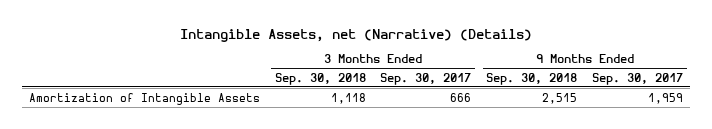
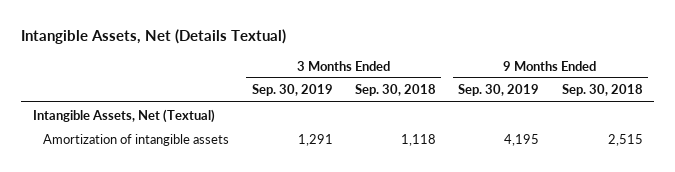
[179,28,532,42] Intangible Assets, net (Narrative) (Details) -> [21,29,287,45] Intangible Assets, Net (Details Textual)
[380,72,472,85] Sep. 30, 2017 -> none
[591,72,683,85] Sep. 30, 2017 -> none
none -> [251,84,333,97] Sep. 30, 2019
none -> [458,84,540,97] Sep. 30, 2019
none -> [32,108,215,123] Intangible Assets, Net (Textual)
[28,92,260,105] Amortization of Intangible Assets -> [43,133,230,146] Amortization of intangible assets

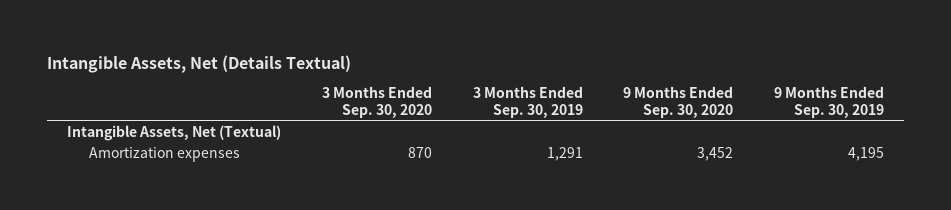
[354,84,436,97] Sep. 30, 2018 -> none
[561,84,643,97] Sep. 30, 2018 -> none
none -> [322,86,433,118] 3 Months Ended Sep. 30, 2020
none -> [623,86,734,118] 9 Months Ended Sep. 30, 2020
[43,133,230,146] Amortization of intangible assets -> [89,146,241,162] Amortization expenses

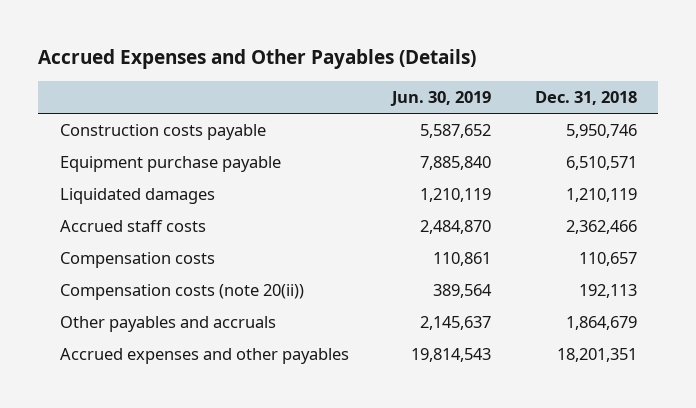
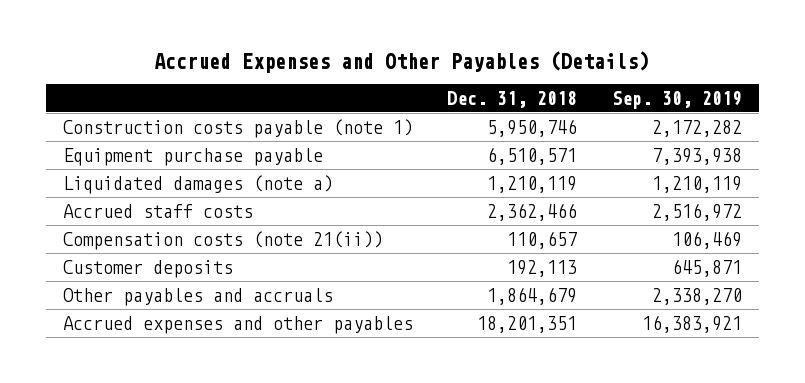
[390,91,492,107] Jun. 30, 2019 -> none
none -> [611,90,742,109] Sep. 30, 2019
[59,124,266,141] Construction costs payable -> [63,118,414,138] Construction costs payable (note 1)
[59,188,215,205] Liquidated damages -> [63,174,334,194] Liquidated damages (note a)
[59,252,215,269] Compensation costs -> [63,230,384,250] Compensation costs (note 21(ii))
[59,284,304,301] Compensation costs (note 20(ii)) -> [63,259,234,278] Customer deposits

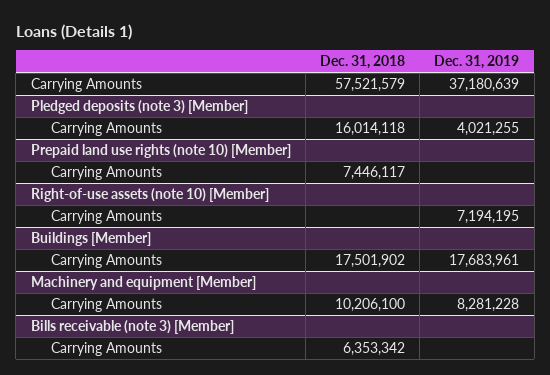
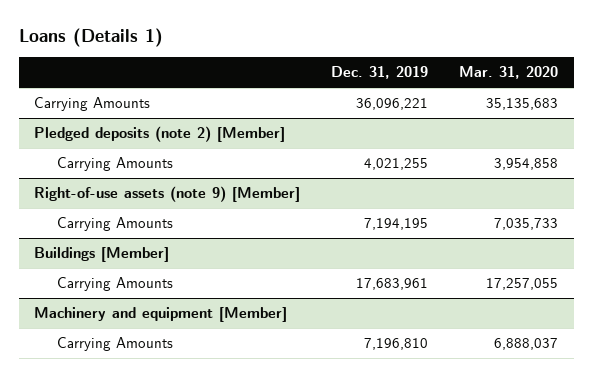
[319,55,405,70] Dec. 31, 2018 -> none
none -> [459,66,559,80] Mar. 31, 2020
[449,77,520,92] 37,180,639 -> [356,98,429,111] 36,096,221
[30,99,248,114] Pledged deposits (note 3) [Member] -> [34,126,286,143] Pledged deposits (note 2) [Member]
[30,143,291,158] Prepaid land use rights (note 10) [Member] -> none
[50,165,162,180] Carrying Amounts -> none
[30,187,269,202] Right-of-use assets (note 10) [Member] -> [34,186,301,203] Right-of-use assets (note 9) [Member]
[30,319,234,334] Bills receivable (note 3) [Member] -> none
[50,341,162,356] Carrying Amounts -> none
[457,297,520,312] 8,281,228 -> [364,338,429,351] 7,196,810

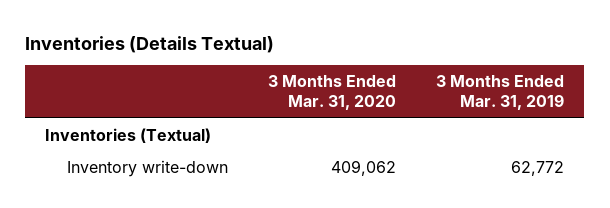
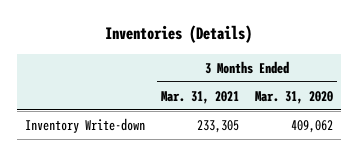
[25,35,275,53] Inventories (Details Textual) -> [105,25,253,44] Inventories (Details)
[436,75,565,111] 3 Months Ended Mar. 31, 2019 -> none
none -> [161,90,240,104] Mar. 31, 2021
[45,127,212,143] Inventories (Textual) -> none
[67,159,229,177] Inventory write-down -> [25,118,146,134] Inventory Write-down

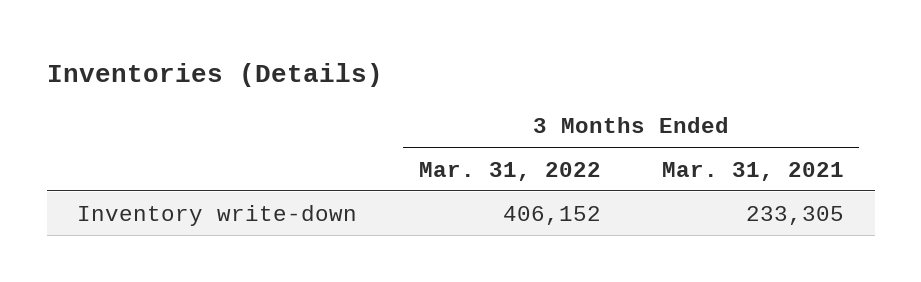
[255,90,334,104] Mar. 31, 2020 -> none
none -> [418,161,601,181] Mar. 31, 2022
[25,118,146,134] Inventory Write-down -> [77,205,358,227] Inventory write-down

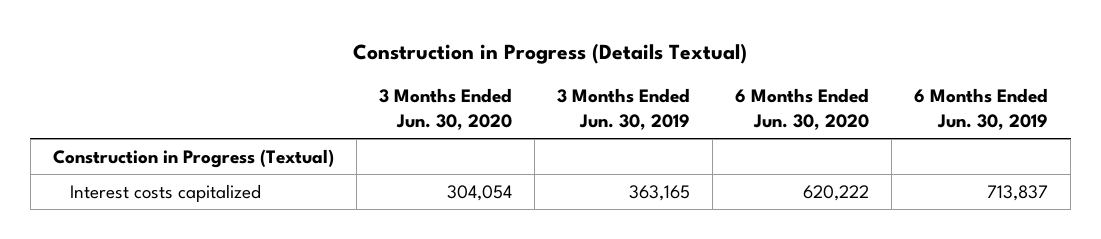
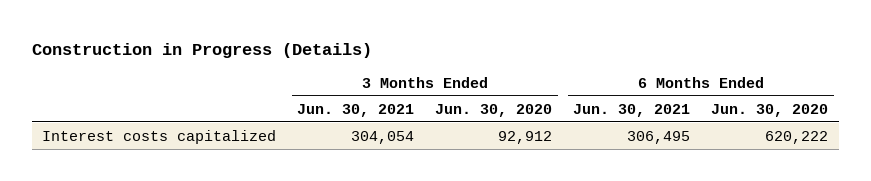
[353,43,748,65] Construction in Progress (Details Textual) -> [31,42,372,58] Construction in Progress (Details)
[556,88,690,130] 3 Months Ended Jun. 30, 2019 -> none
[914,88,1049,130] 6 Months Ended Jun. 30, 2019 -> none
none -> [297,103,415,117] Jun. 30, 2021
none -> [573,103,691,117] Jun. 30, 2021
[52,148,334,168] Construction in Progress (Textual) -> none
[446,184,512,201] 304,054 -> [498,130,553,144] 92,912

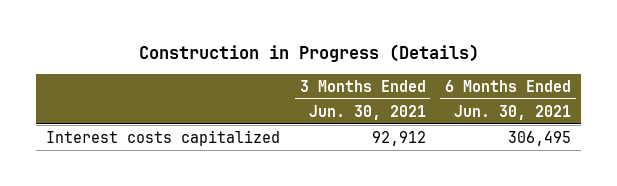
[435,103,553,117] Jun. 30, 2020 -> none
[711,103,829,117] Jun. 30, 2020 -> none
[351,130,415,144] 304,054 -> [371,130,426,146] 92,912

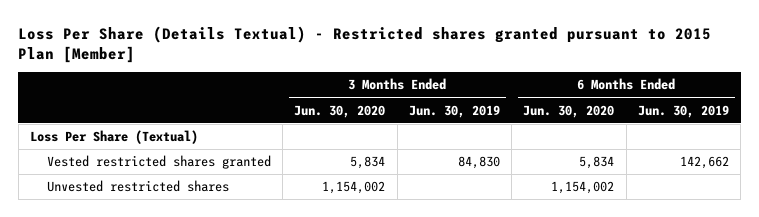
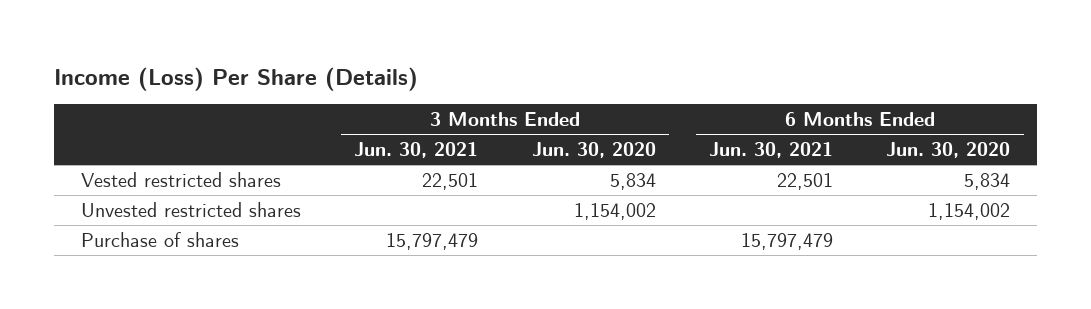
[18,25,712,64] Loss Per Share (Details Textual) - Restricted shares granted pursuant to 2015 Plan [Member] -> [54,66,419,91] Income (Loss) Per Share (Details)
[408,104,500,118] Jun. 30, 2019 -> none
[637,104,729,118] Jun. 30, 2019 -> none
none -> [354,142,479,159] Jun. 30, 2021
none -> [708,142,833,159] Jun. 30, 2021
[30,130,199,145] Loss Per Share (Textual) -> none
[46,155,271,170] Vested restricted shares granted -> [80,171,281,187] Vested restricted shares
none -> [80,231,239,247] Purchase of shares

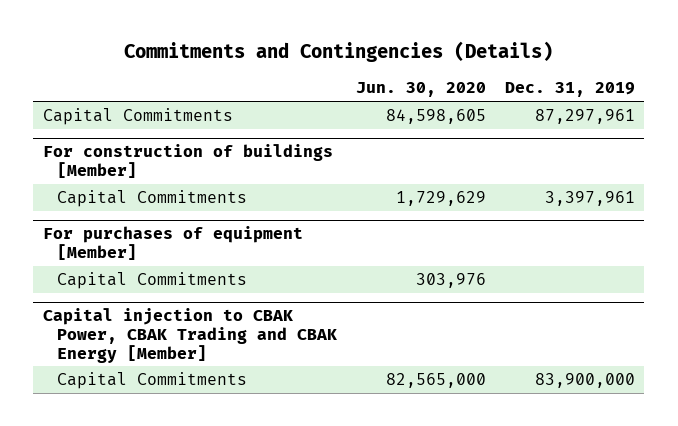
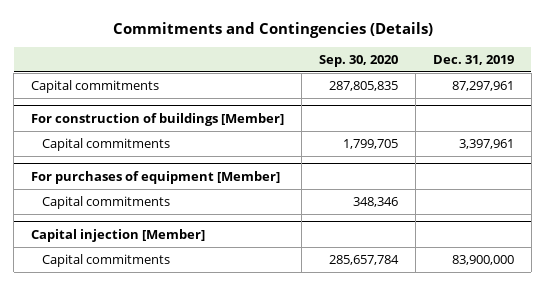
[355,82,486,98] Jun. 30, 2020 -> none
none -> [319,54,399,67] Sep. 30, 2020
[42,107,233,125] Capital Commitments -> [31,80,160,94] Capital commitments
[56,189,247,207] Capital Commitments -> [41,138,170,152] Capital commitments
[56,271,247,289] Capital Commitments -> [41,196,170,210] Capital commitments
[42,308,337,363] Capital injection to CBAK Power, CBAK Trading and CBAK Energy [Member] -> [31,228,206,242] Capital injection [Member]
[56,371,247,389] Capital Commitments -> [41,254,170,268] Capital commitments

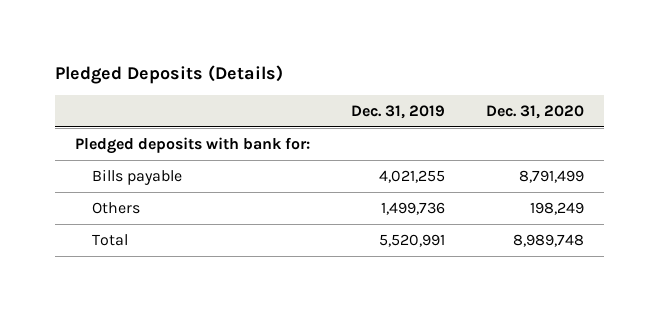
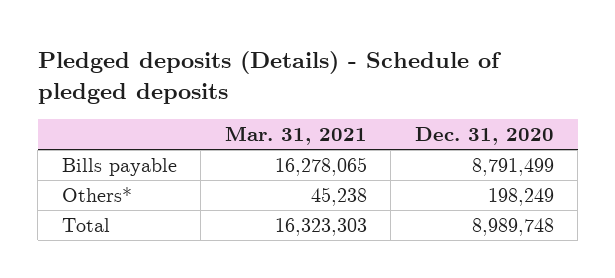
[54,65,283,85] Pledged Deposits (Details) -> [37,51,502,104] Pledged deposits (Details) - Schedule of pledged deposits
[350,104,445,119] Dec. 31, 2019 -> none
none -> [224,125,367,145] Mar. 31, 2021
[75,136,311,154] Pledged deposits with bank for: -> none
[91,201,140,214] Others -> [61,187,132,203] Others*

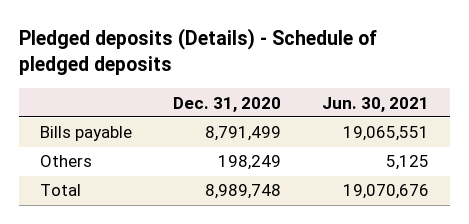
[224,125,367,145] Mar. 31, 2021 -> none
none -> [321,96,429,112] Jun. 30, 2021
[61,187,132,203] Others* -> [39,155,92,168] Others

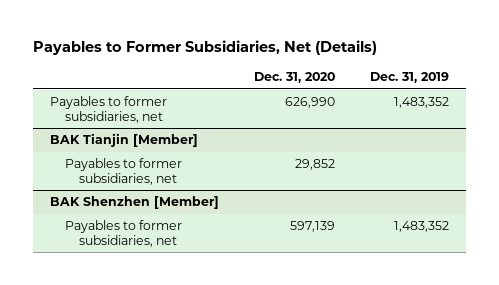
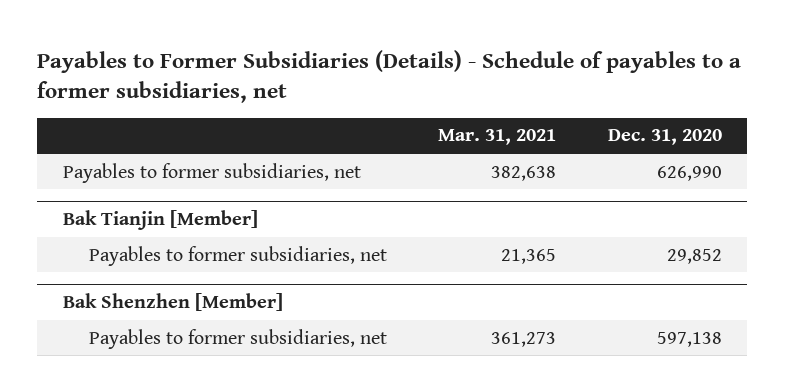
[32,40,377,56] Payables to Former Subsidiaries, Net (Details) -> [37,49,742,104] Payables to Former Subsidiaries (Details) - Schedule of payables to a former subsidiaries, net
[369,72,449,84] Dec. 31, 2019 -> none
none -> [438,129,557,146] Mar. 31, 2021
[50,133,199,148] BAK Tianjin [Member] -> [62,210,258,231] Bak Tianjin [Member]
[50,196,220,210] BAK Shenzhen [Member] -> [62,293,283,312] Bak Shenzhen [Member]
[290,221,336,233] 597,139 -> [656,331,722,347] 597,138

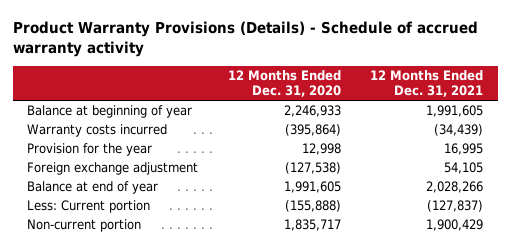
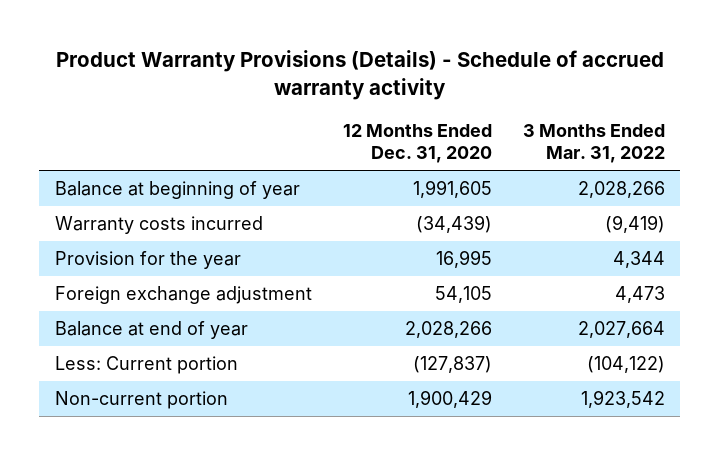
[370,69,484,98] 12 Months Ended Dec. 31, 2021 -> none
none -> [522,123,665,164] 3 Months Ended Mar. 31, 2022
[283,105,341,118] 2,246,933 -> [412,180,492,199] 1,991,605
[284,124,341,137] (395,864) -> [415,215,492,234] (34,439)
[301,143,341,156] 12,998 -> [435,250,492,269] 16,995
[284,162,341,175] (127,538) -> [434,286,492,304] 54,105
[283,181,341,194] 1,991,605 -> [404,321,492,339] 2,028,266
[284,200,341,213] (155,888) -> [412,356,492,374] (127,837)
[283,219,341,232] 1,835,717 -> [407,390,492,409] 1,900,429

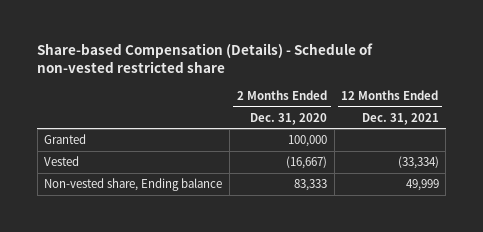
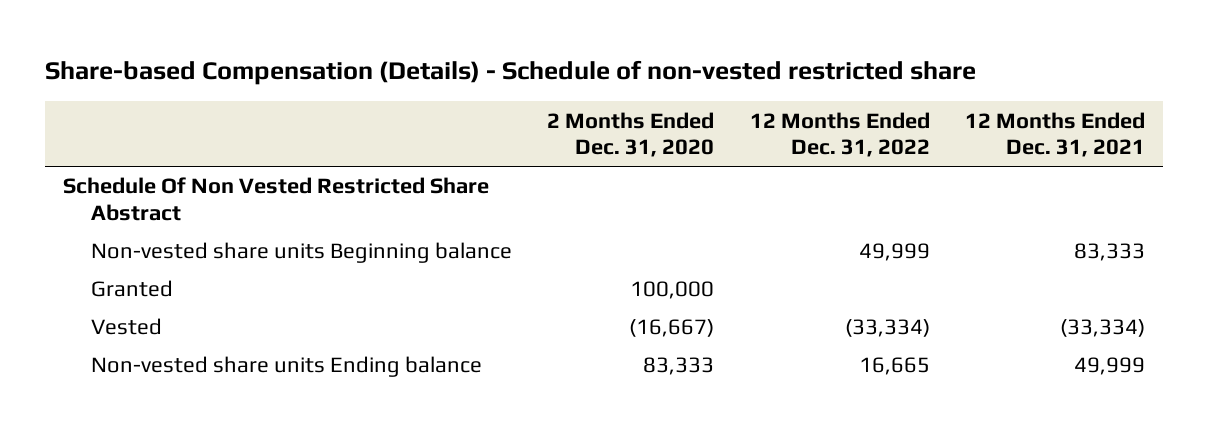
none -> [749,111,930,157] 12 Months Ended Dec. 31, 2022
none -> [62,177,489,221] Schedule Of Non Vested Restricted Share Abstract
none -> [90,242,512,264] Non-vested share units Beginning balance
[44,178,223,192] Non-vested share, Ending balance -> [90,356,482,378] Non-vested share units Ending balance

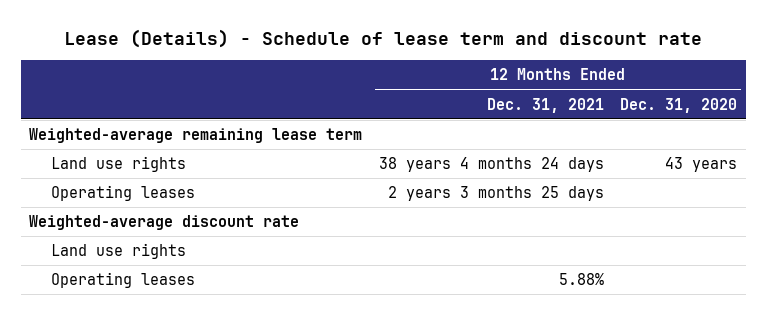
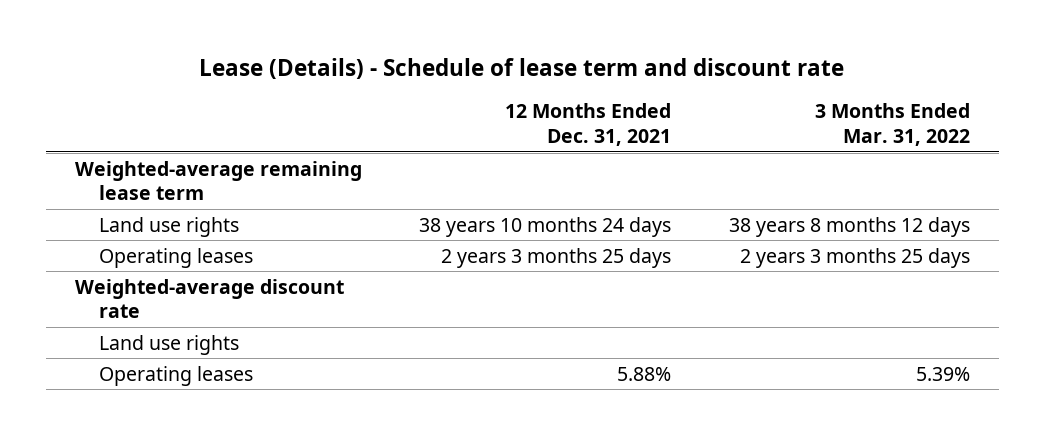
[620,97,738,113] Dec. 31, 2020 -> none
none -> [815,103,971,147] 3 Months Ended Mar. 31, 2022
[378,157,604,173] 38 years 4 months 24 days -> [419,216,672,237] 38 years 10 months 24 days

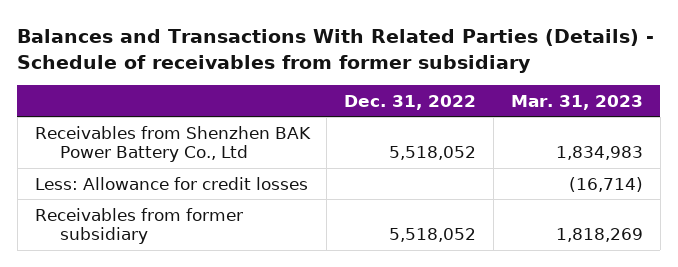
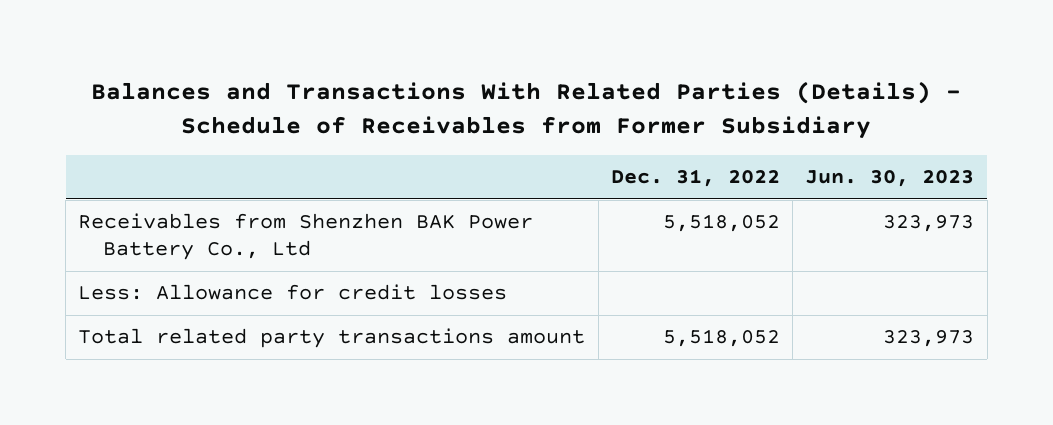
[17,28,655,73] Balances and Transactions With Related Parties (Details) - Schedule of receivables from former subsidiary -> [91,81,962,140] Balances and Transactions With Related Parties (Details) - Schedule of Receivables from Former Subsidiary
[510,94,643,110] Mar. 31, 2023 -> none
none -> [805,170,975,188] Jun. 30, 2023
[34,207,243,245] Receivables from former subsidiary -> [78,328,586,349] Total related party transactions amount

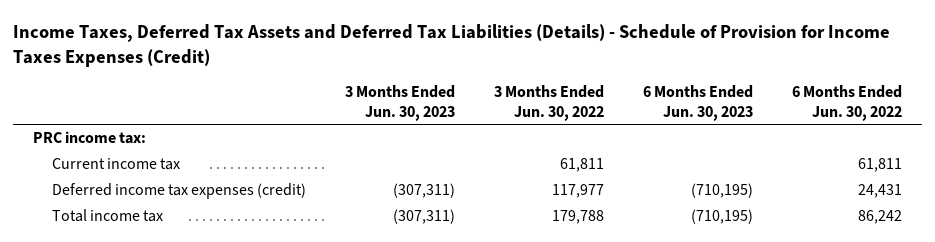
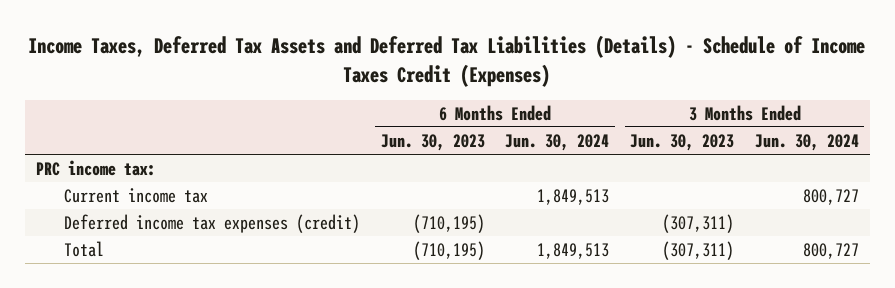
[13,24,891,67] Income Taxes, Deferred Tax Assets and Deferred Tax Liabilities (Details) - Schedule of Provision for Income Taxes Expenses (Credit) -> [28,35,866,87] Income Taxes, Deferred Tax Assets and Deferred Tax Liabilities (Details) - Schedule of Income Taxes Credit (Expenses)
[494,85,605,121] 3 Months Ended Jun. 30, 2022 -> none
[792,85,903,121] 6 Months Ended Jun. 30, 2022 -> none
none -> [505,133,610,151] Jun. 30, 2024
none -> [755,133,860,151] Jun. 30, 2024
[51,209,163,223] Total income tax -> [63,240,104,257] Total

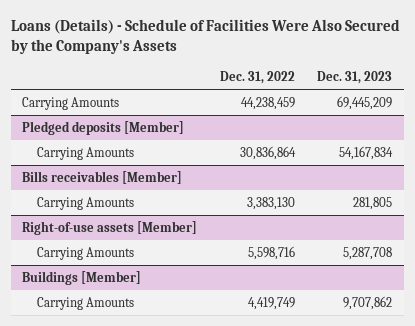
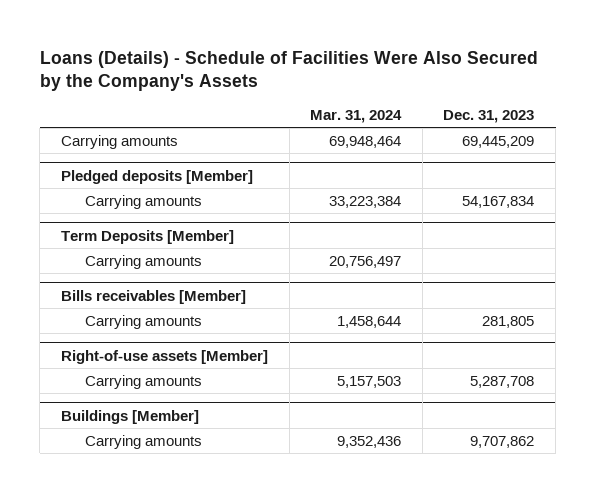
[219,70,295,84] Dec. 31, 2022 -> none
none -> [310,110,403,124] Mar. 31, 2024
[22,96,120,110] Carrying Amounts -> [61,134,179,149] Carrying amounts
[37,146,135,160] Carrying Amounts -> [85,194,203,209] Carrying amounts
none -> [61,229,235,244] Term Deposits [Member]
none -> [85,254,203,269] Carrying amounts
[37,196,135,210] Carrying Amounts -> [85,314,203,329] Carrying amounts
[37,246,135,260] Carrying Amounts -> [85,374,203,389] Carrying amounts
[37,296,135,310] Carrying Amounts -> [85,434,203,449] Carrying amounts

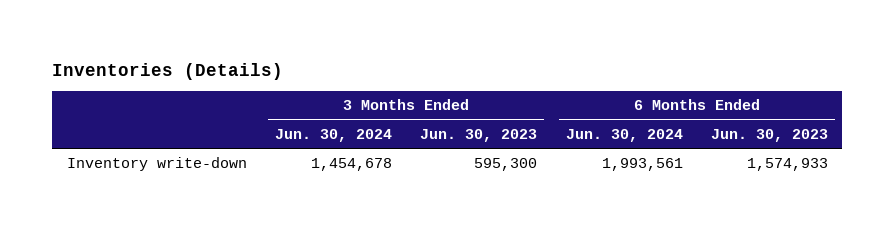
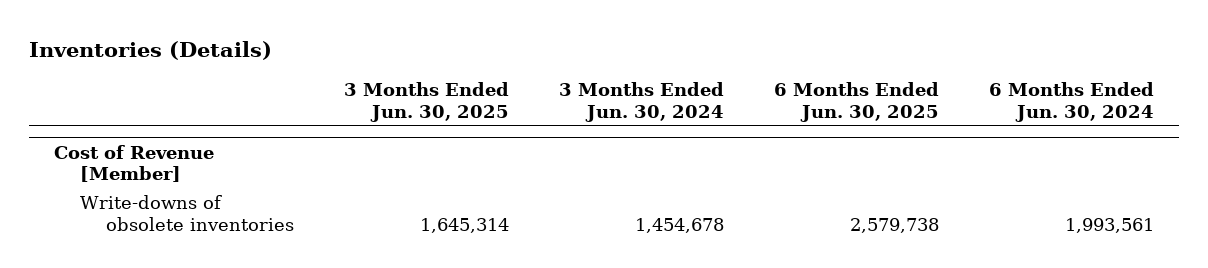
[420,129,538,143] Jun. 30, 2023 -> none
[711,129,829,143] Jun. 30, 2023 -> none
none -> [343,82,509,122] 3 Months Ended Jun. 30, 2025
none -> [773,82,939,122] 6 Months Ended Jun. 30, 2025
none -> [53,144,214,183] Cost of Revenue [Member]
[66,157,247,172] Inventory write-down -> [79,195,294,231] Write-downs of obsolete inventories

